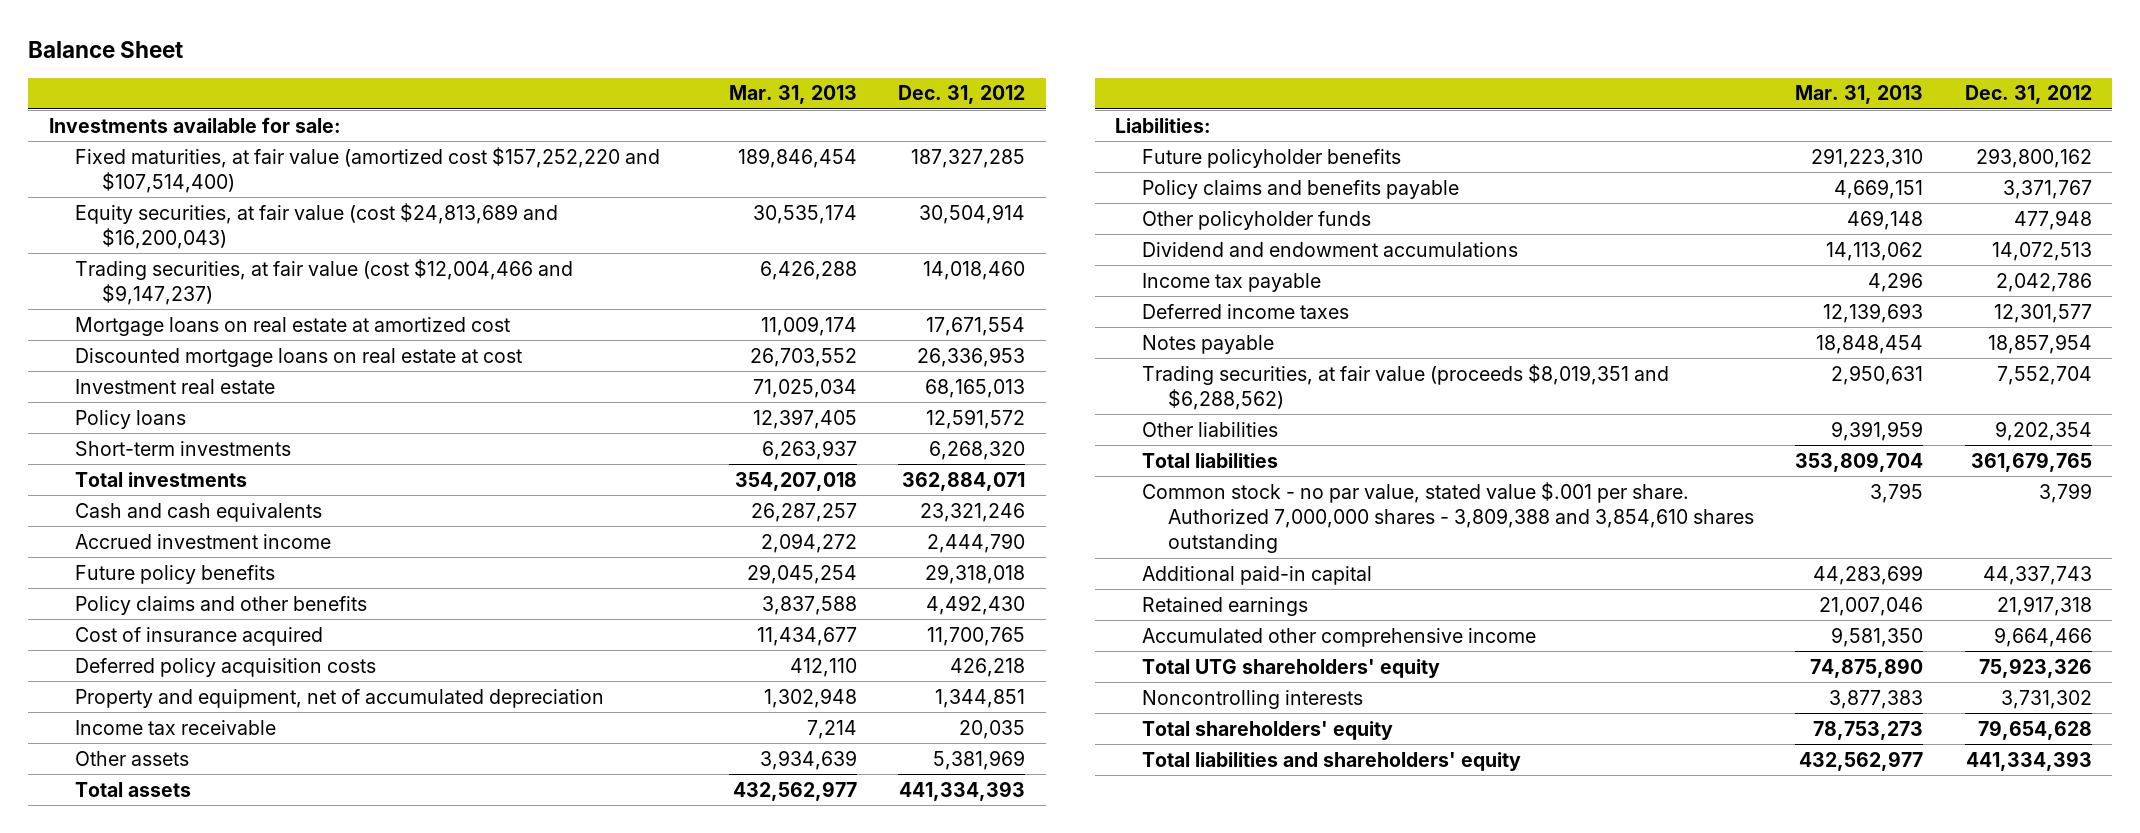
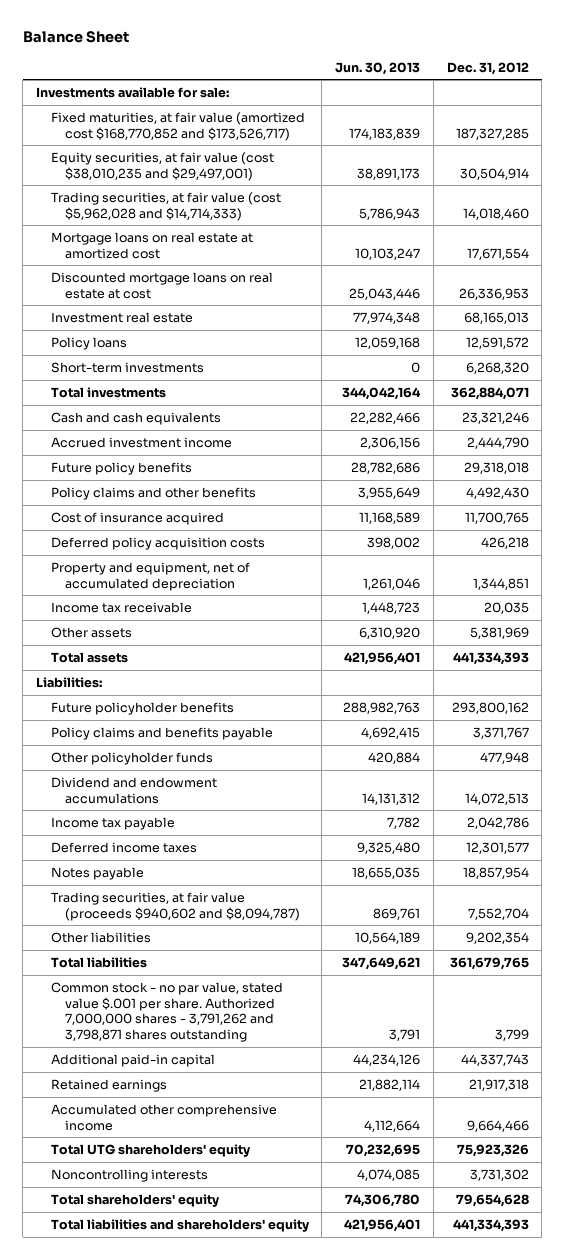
[729,85,858,105] Mar. 31, 2013 -> none
none -> [335,61,421,75] Jun. 30, 2013
[75,146,661,193] Fixed maturities, at fair value (amortized cost $157,252,220 and $107,514,400) -> [50,111,305,141] Fixed maturities, at fair value (amortized cost $168,770,852 and $173,526,717)
[75,202,559,249] Equity securities, at fair value (cost $24,813,689 and $16,200,043) -> [50,151,274,181] Equity securities, at fair value (cost $38,010,235 and $29,497,001)
[75,258,574,305] Trading securities, at fair value (cost $12,004,466 and $9,147,237) -> [50,191,281,221] Trading securities, at fair value (cost $5,962,028 and $14,714,333)
[1141,363,1669,410] Trading securities, at fair value (proceeds $8,019,351 and $6,288,562) -> [50,891,301,921] Trading securities, at fair value (proceeds $940,602 and $8,094,787)
[1141,481,1755,554] Common stock - no par value, stated value $.001 per share. Authorized 7,000,000 shares - 3,809,388 and 3,854,610 shares outstanding -> [50,981,283,1042] Common stock - no par value, stated value $.001 per share. Authorized 7,000,000 shares - 3,791,262 and 3,798,871 shares outstanding

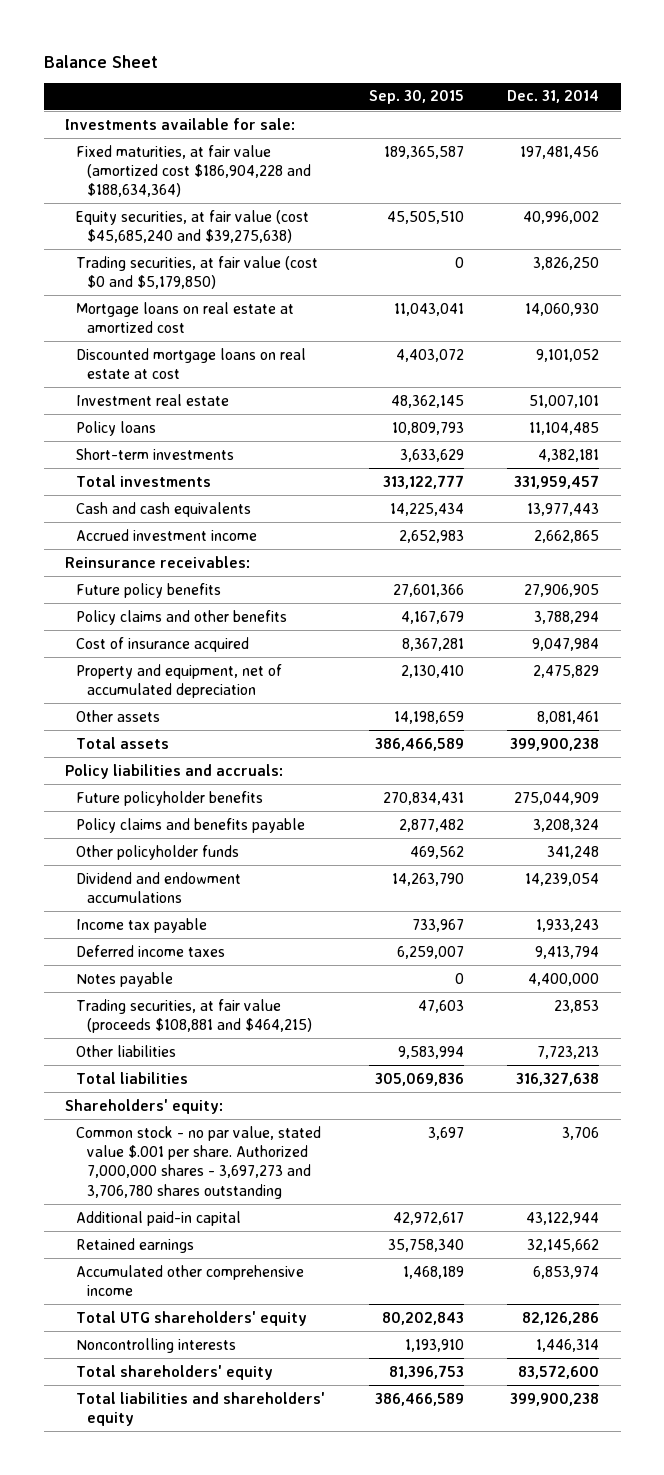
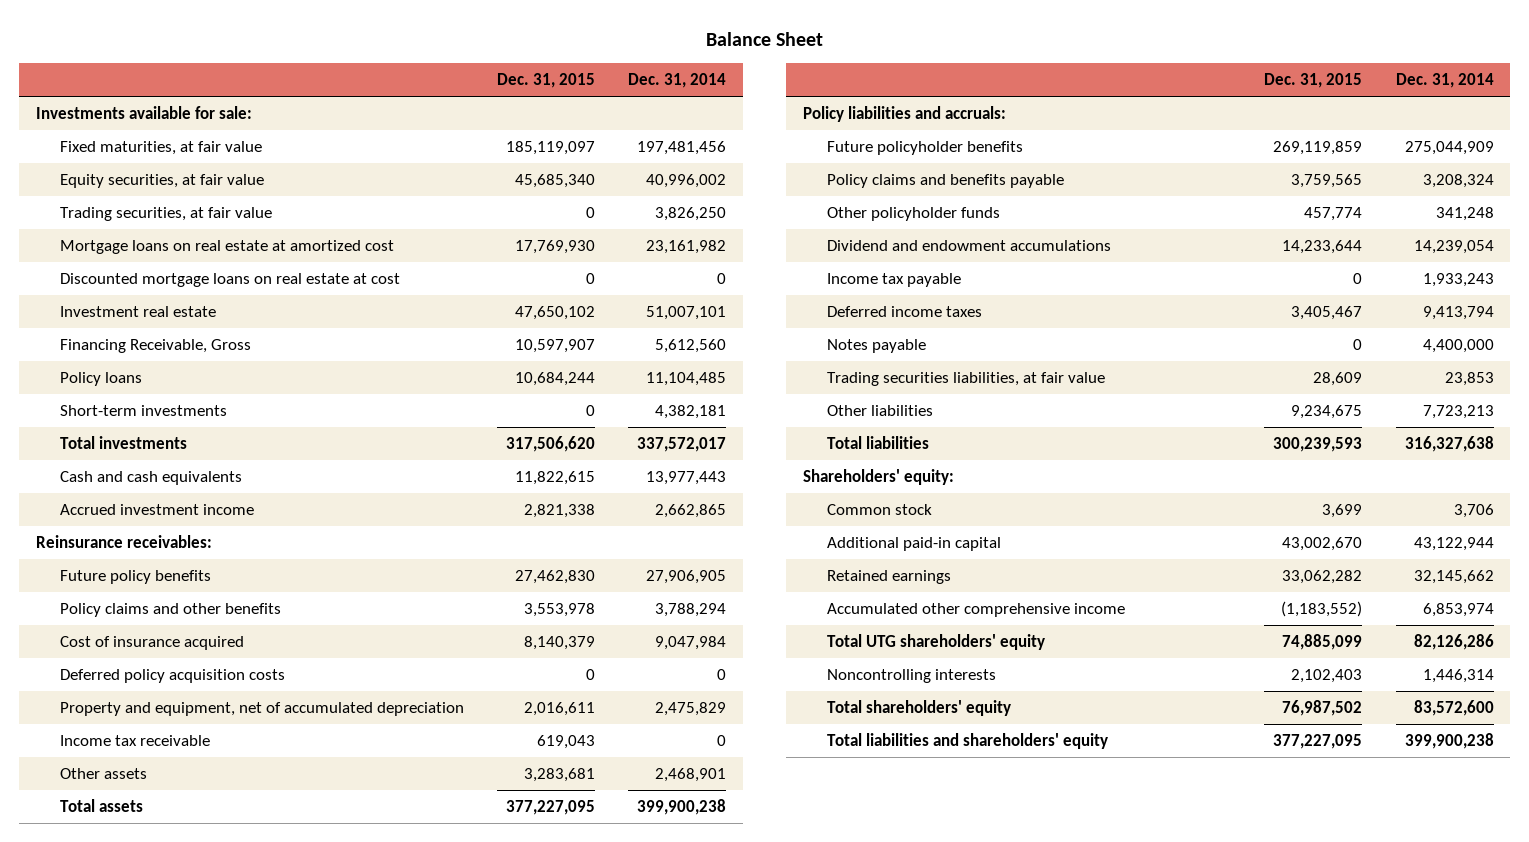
[368,90,464,105] Sep. 30, 2015 -> none
none -> [497,72,596,88] Dec. 31, 2015
[76,144,312,198] Fixed maturities, at fair value (amortized cost $186,904,228 and $188,634,364) -> [59,141,262,156] Fixed maturities, at fair value
[76,209,310,243] Equity securities, at fair value (cost $45,685,240 and $39,275,638) -> [59,174,264,189] Equity securities, at fair value
[76,255,319,289] Trading securities, at fair value (cost $0 and $5,179,850) -> [59,207,272,222] Trading securities, at fair value
[525,302,600,316] 14,060,930 -> [646,240,727,255] 23,161,982
[536,348,600,362] 9,101,052 -> [717,273,727,285] 0
none -> [59,339,251,354] Financing Receivable, Gross
[514,474,600,489] 331,959,457 -> [637,437,727,453] 337,572,017
none -> [59,669,285,684] Deferred policy acquisition costs
none -> [59,735,210,747] Income tax receivable
[537,710,600,724] 8,081,461 -> [655,768,727,783] 2,468,901
[76,998,313,1033] Trading securities, at fair value (proceeds $108,881 and $464,215) -> [826,372,1105,387] Trading securities liabilities, at fair value
[76,1125,322,1199] Common stock - no par value, stated value $.001 per share. Authorized 7,000,000 shares - 3,697,273 and 3,706,780 shares outstanding -> [826,504,932,516] Common stock

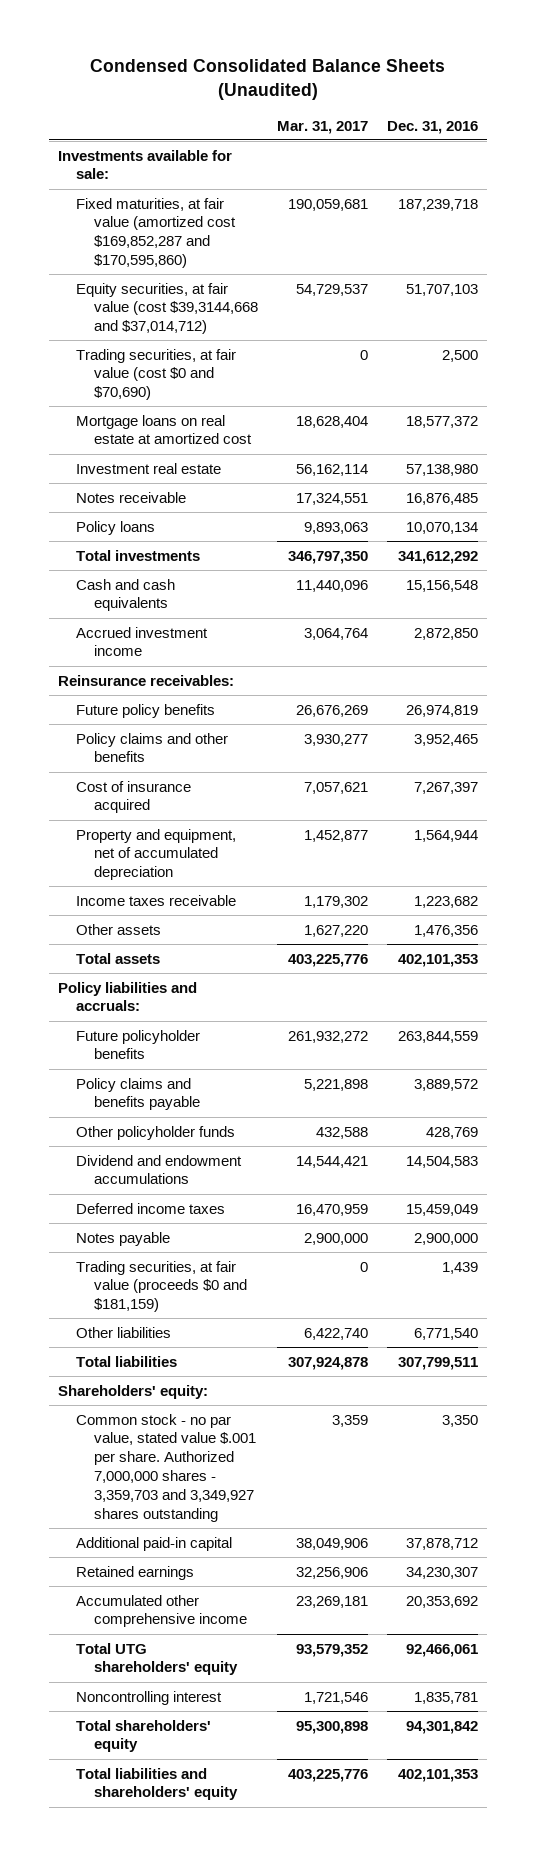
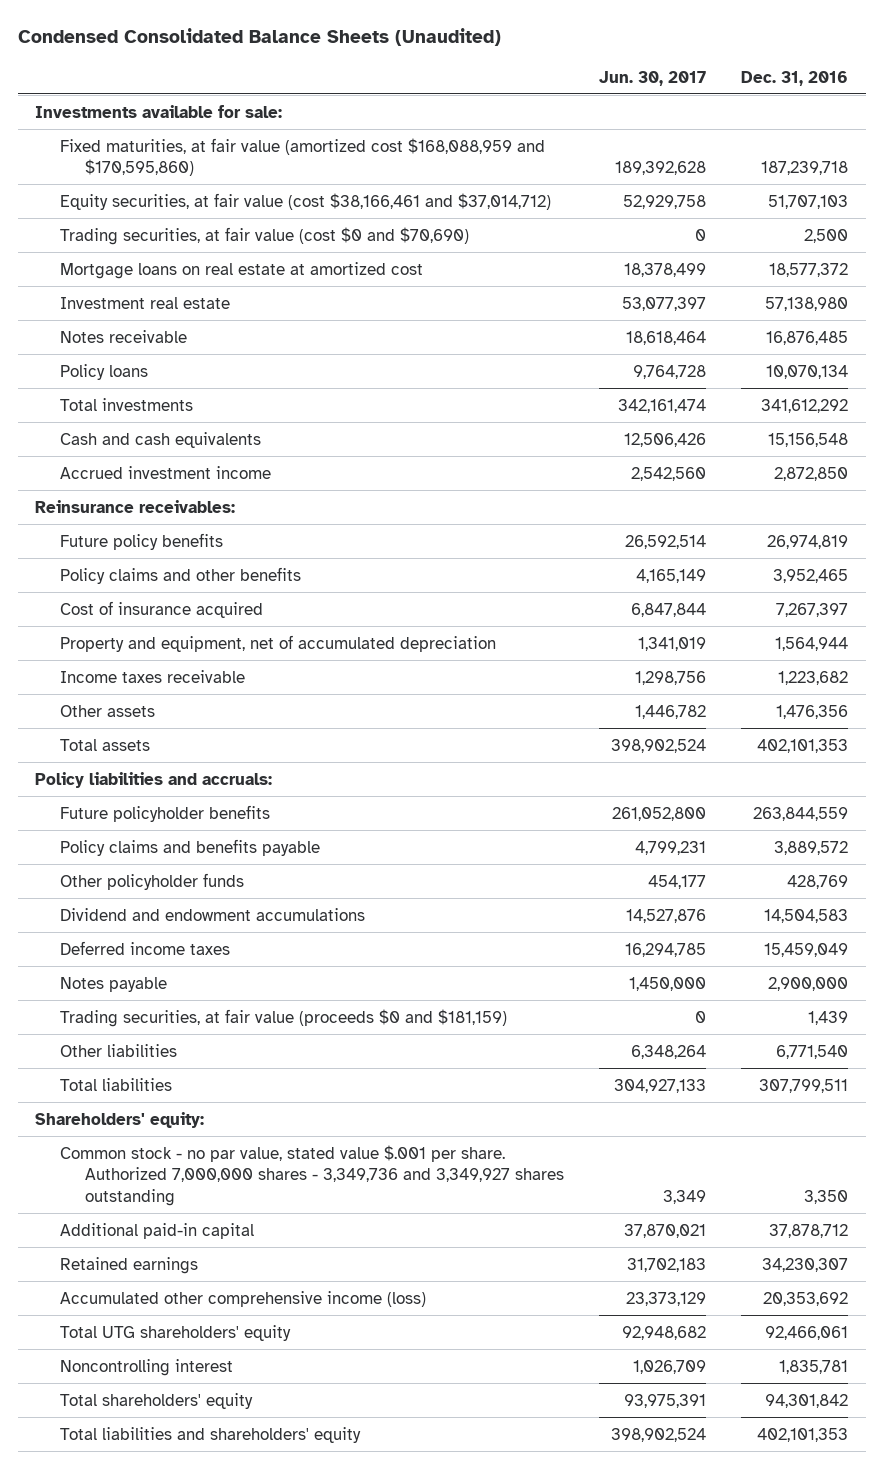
[276,120,368,134] Mar. 31, 2017 -> none
none -> [599,70,707,86] Jun. 30, 2017
[75,197,236,269] Fixed maturities, at fair value (amortized cost $169,852,287 and $170,595,860) -> [60,137,546,177] Fixed maturities, at fair value (amortized cost $168,088,959 and $170,595,860)
[75,282,258,335] Equity securities, at fair value (cost $39,3144,668 and $37,014,712) -> [60,192,552,210] Equity securities, at fair value (cost $38,166,461 and $37,014,712)
[75,1413,256,1522] Common stock - no par value, stated value $.001 per share. Authorized 7,000,000 shares - 3,359,703 and 3,349,927 shares outstanding -> [60,1144,565,1206] Common stock - no par value, stated value $.001 per share. Authorized 7,000,000 shares - 3,349,736 and 3,349,927 shares outstanding
[75,1594,247,1628] Accumulated other comprehensive income -> [60,1290,427,1307] Accumulated other comprehensive income (loss)

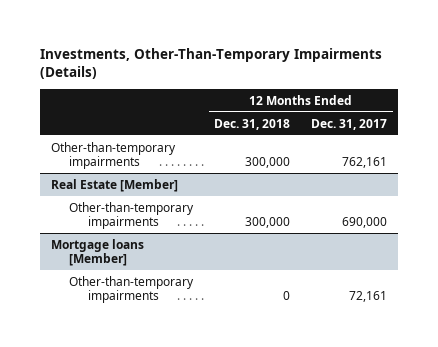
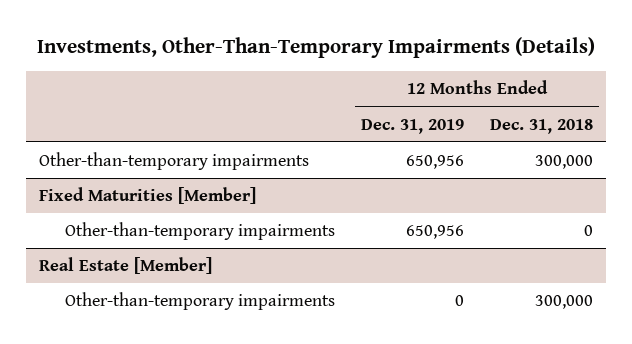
[311,118,388,130] Dec. 31, 2017 -> none
none -> [361,118,465,134] Dec. 31, 2019
none -> [38,187,256,205] Fixed Maturities [Member]
none -> [65,222,336,241] Other-than-temporary impairments
[50,238,144,267] Mortgage loans [Member] -> none
[69,275,195,304] Other-than-temporary impairments -> none

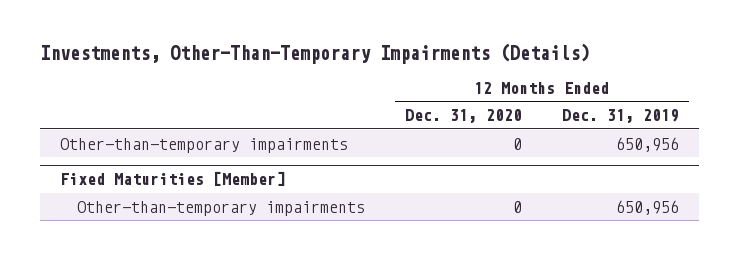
[489,118,593,134] Dec. 31, 2018 -> none
none -> [405,109,523,124] Dec. 31, 2020
[38,257,212,275] Real Estate [Member] -> none
[65,292,336,311] Other-than-temporary impairments -> none

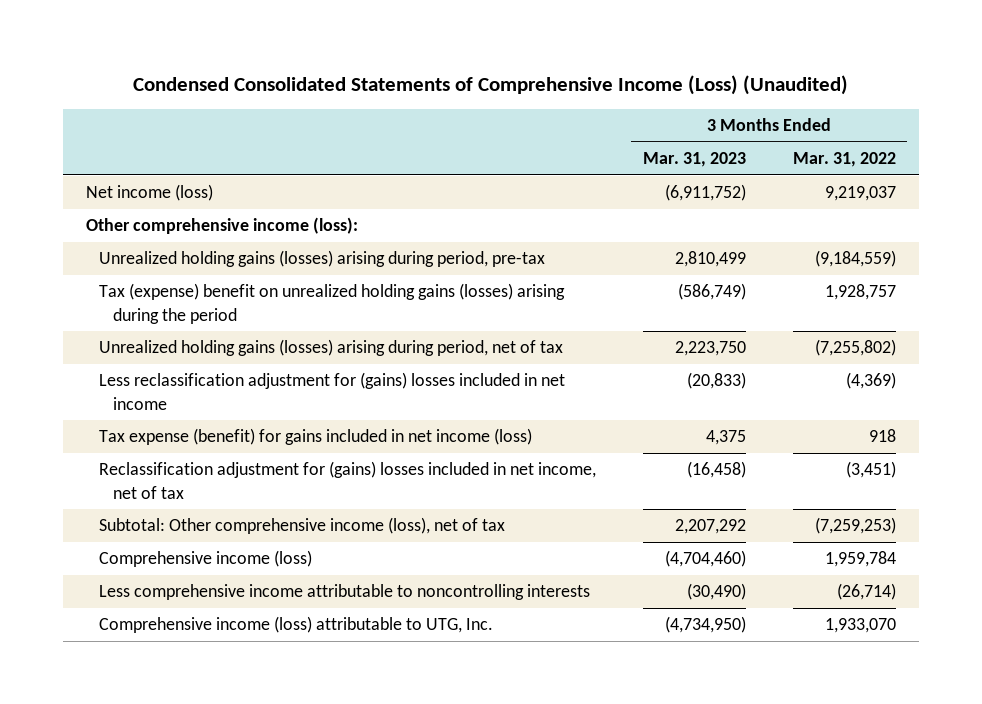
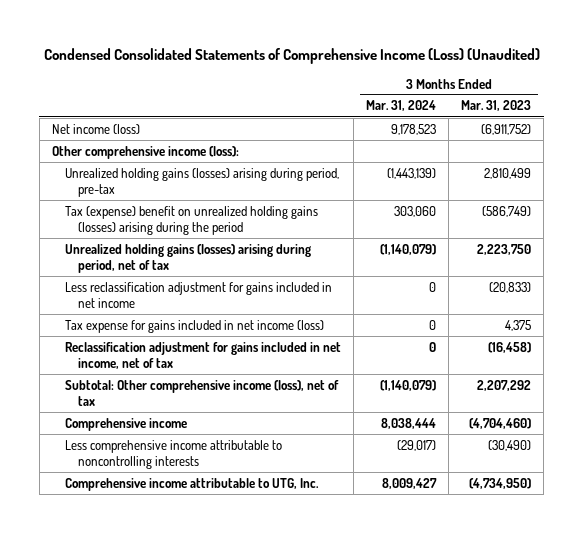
[792,151,896,167] Mar. 31, 2022 -> none
none -> [366,100,437,112] Mar. 31, 2024
[99,372,566,410] Less reclassification adjustment for (gains) losses included in net income -> [64,281,332,309] Less reclassification adjustment for gains included in net income
[99,428,533,446] Tax expense (benefit) for gains included in net income (loss) -> [64,319,324,333] Tax expense for gains included in net income (loss)
[99,461,597,499] Reclassification adjustment for (gains) losses included in net income, net of tax -> [64,341,341,370] Reclassification adjustment for gains included in net income, net of tax
[99,550,313,568] Comprehensive income (loss) -> [64,417,187,431] Comprehensive income
[99,616,494,634] Comprehensive income (loss) attributable to UTG, Inc. -> [64,477,319,491] Comprehensive income attributable to UTG, Inc.

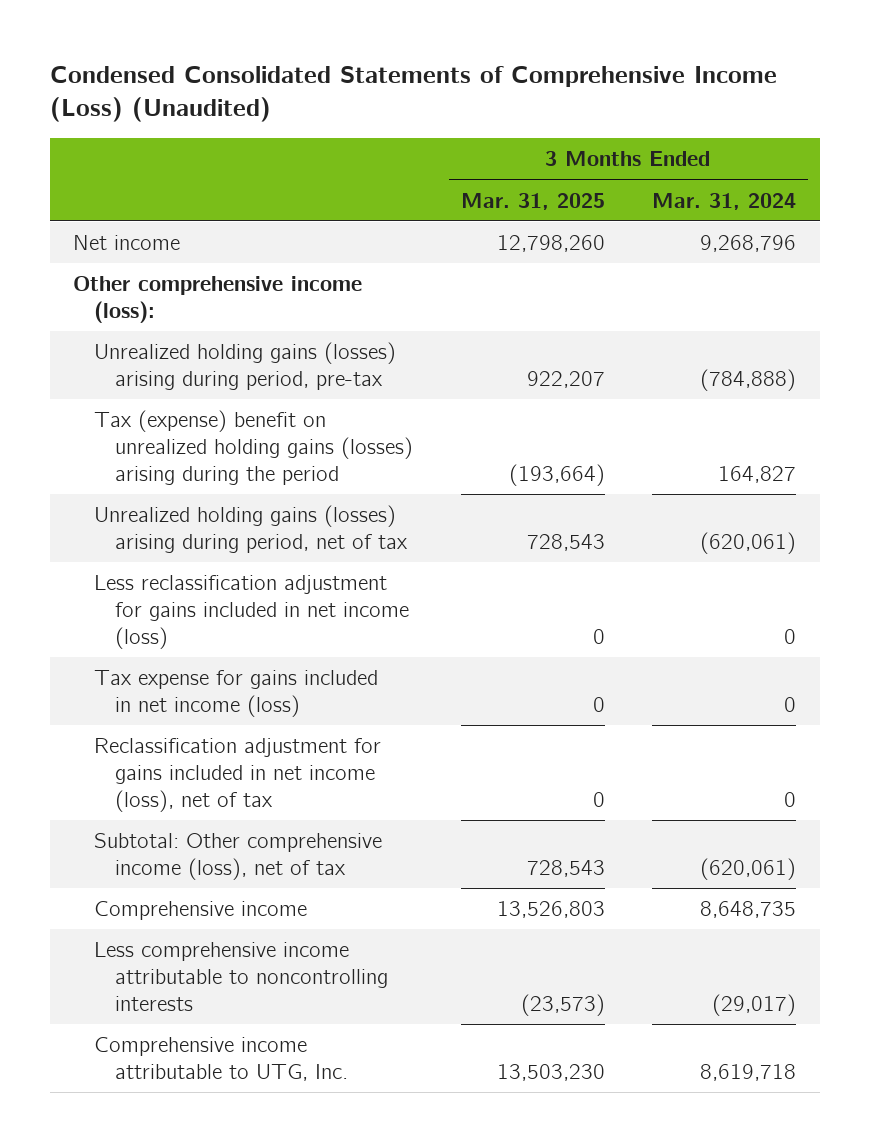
[461,100,532,112] Mar. 31, 2023 -> none
none -> [460,192,605,210] Mar. 31, 2025
[51,123,140,134] Net income (loss) -> [73,235,181,251] Net income
[391,123,437,135] 9,178,523 -> [700,235,797,253] 9,268,796
[387,167,437,179] (1,443,139) -> [700,368,797,391] (784,888)
[394,205,437,217] 303,060 -> [718,465,797,483] 164,827
[380,243,437,255] (1,140,079) -> [700,531,797,554] (620,061)
[64,281,332,309] Less reclassification adjustment for gains included in net income -> [94,575,409,649] Less reclassification adjustment for gains included in net income (loss)
[64,341,341,370] Reclassification adjustment for gains included in net income, net of tax -> [94,738,382,812] Reclassification adjustment for gains included in net income (loss), net of tax
[380,379,437,391] (1,140,079) -> [700,857,797,880] (620,061)
[381,417,437,429] 8,038,444 -> [700,901,797,919] 8,648,735
[382,477,438,489] 8,009,427 -> [700,1063,797,1081] 8,619,718

